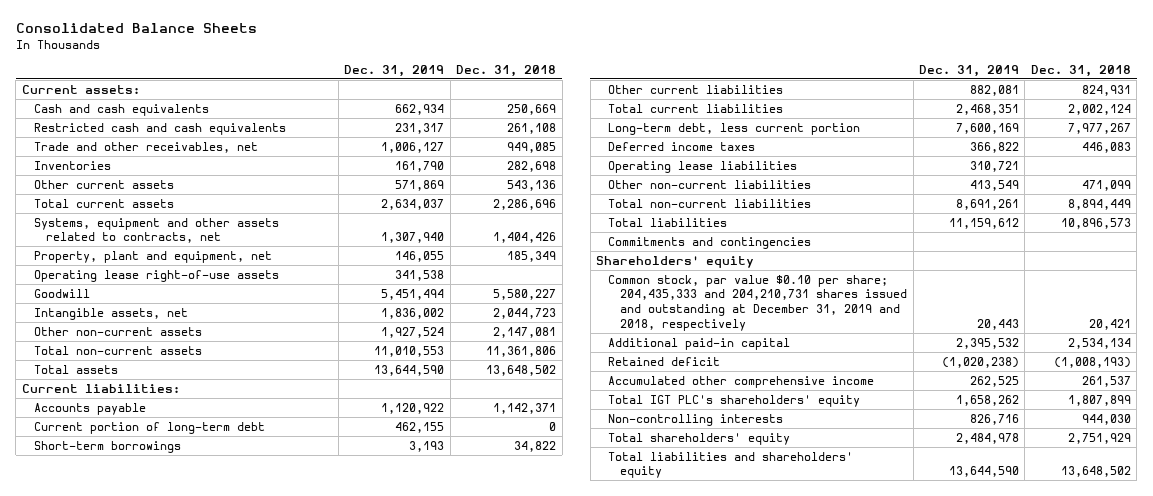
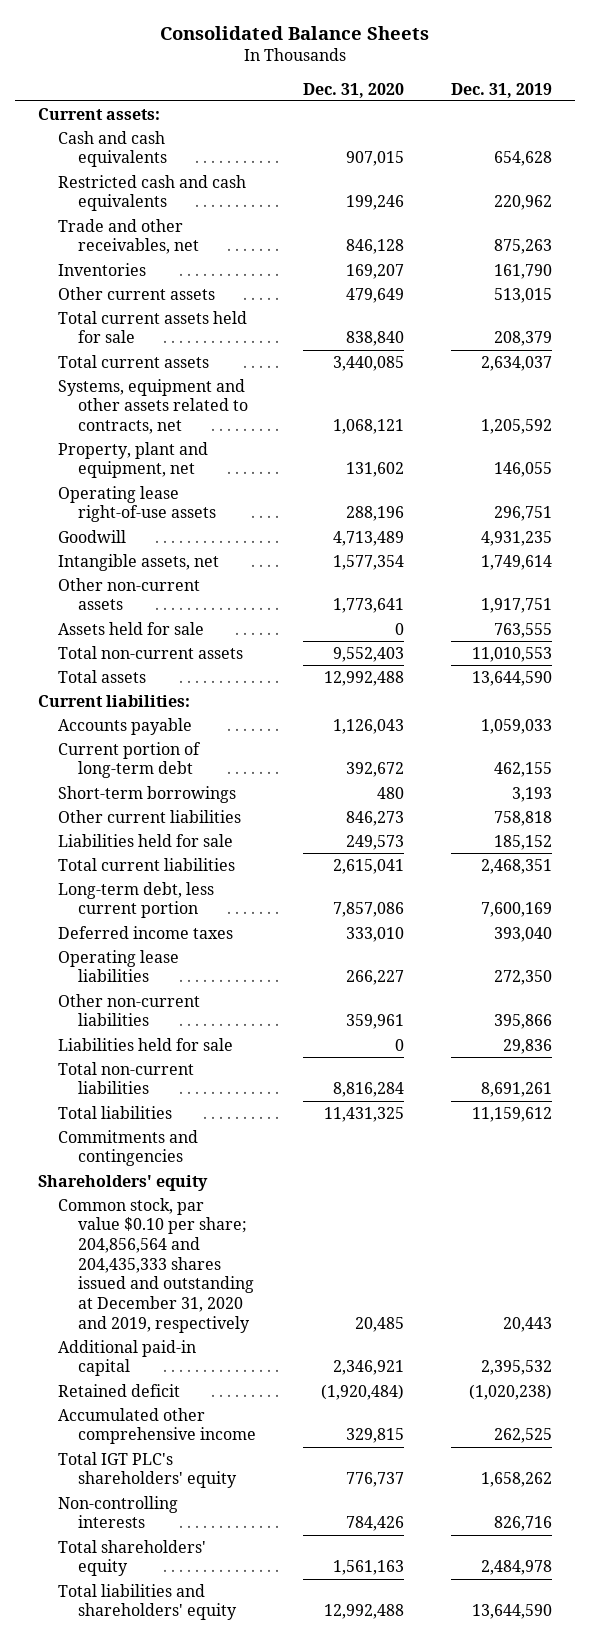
[456,64,557,77] Dec. 31, 2018 -> none
none -> [302,82,404,98] Dec. 31, 2020
[395,103,445,115] 662,934 -> [493,151,552,167] 654,628
[395,122,445,134] 231,317 -> [493,195,552,211] 220,962
[381,141,445,153] 1,006,127 -> [493,239,552,255] 875,263
[395,179,445,191] 571,869 -> [493,287,552,303] 513,015
none -> [58,310,248,344] Total current assets held for sale
[381,232,445,244] 1,307,940 -> [480,419,552,435] 1,205,592
[395,269,445,281] 341,538 -> [493,506,552,522] 296,751
[381,288,445,300] 5,451,494 -> [480,530,552,546] 4,931,235
[381,307,445,319] 1,836,002 -> [480,554,552,570] 1,749,614
[381,326,445,338] 1,927,524 -> [480,598,552,614] 1,917,751
none -> [58,621,205,635] Assets held for sale
[381,402,445,414] 1,120,922 -> [480,718,552,734] 1,059,033
[969,84,1019,96] 882,081 -> [493,810,552,826] 758,818
none -> [58,833,234,847] Liabilities held for sale
[969,141,1019,153] 366,822 -> [493,926,552,942] 393,040
[969,160,1019,172] 310,721 -> [493,970,552,986] 272,350
[969,179,1019,191] 413,549 -> [493,1014,552,1030] 395,866
none -> [58,1037,234,1051] Liabilities held for sale
[608,274,908,331] Common stock, par value $0.10 per share; 204,435,333 and 204,210,731 shares issued and outstanding at December 31, 2019 and 2018, respectively -> [58,1197,255,1333] Common stock, par value $0.10 per share; 204,856,564 and 204,435,333 shares issued and outstanding at December 31, 2020 and 2019, respectively

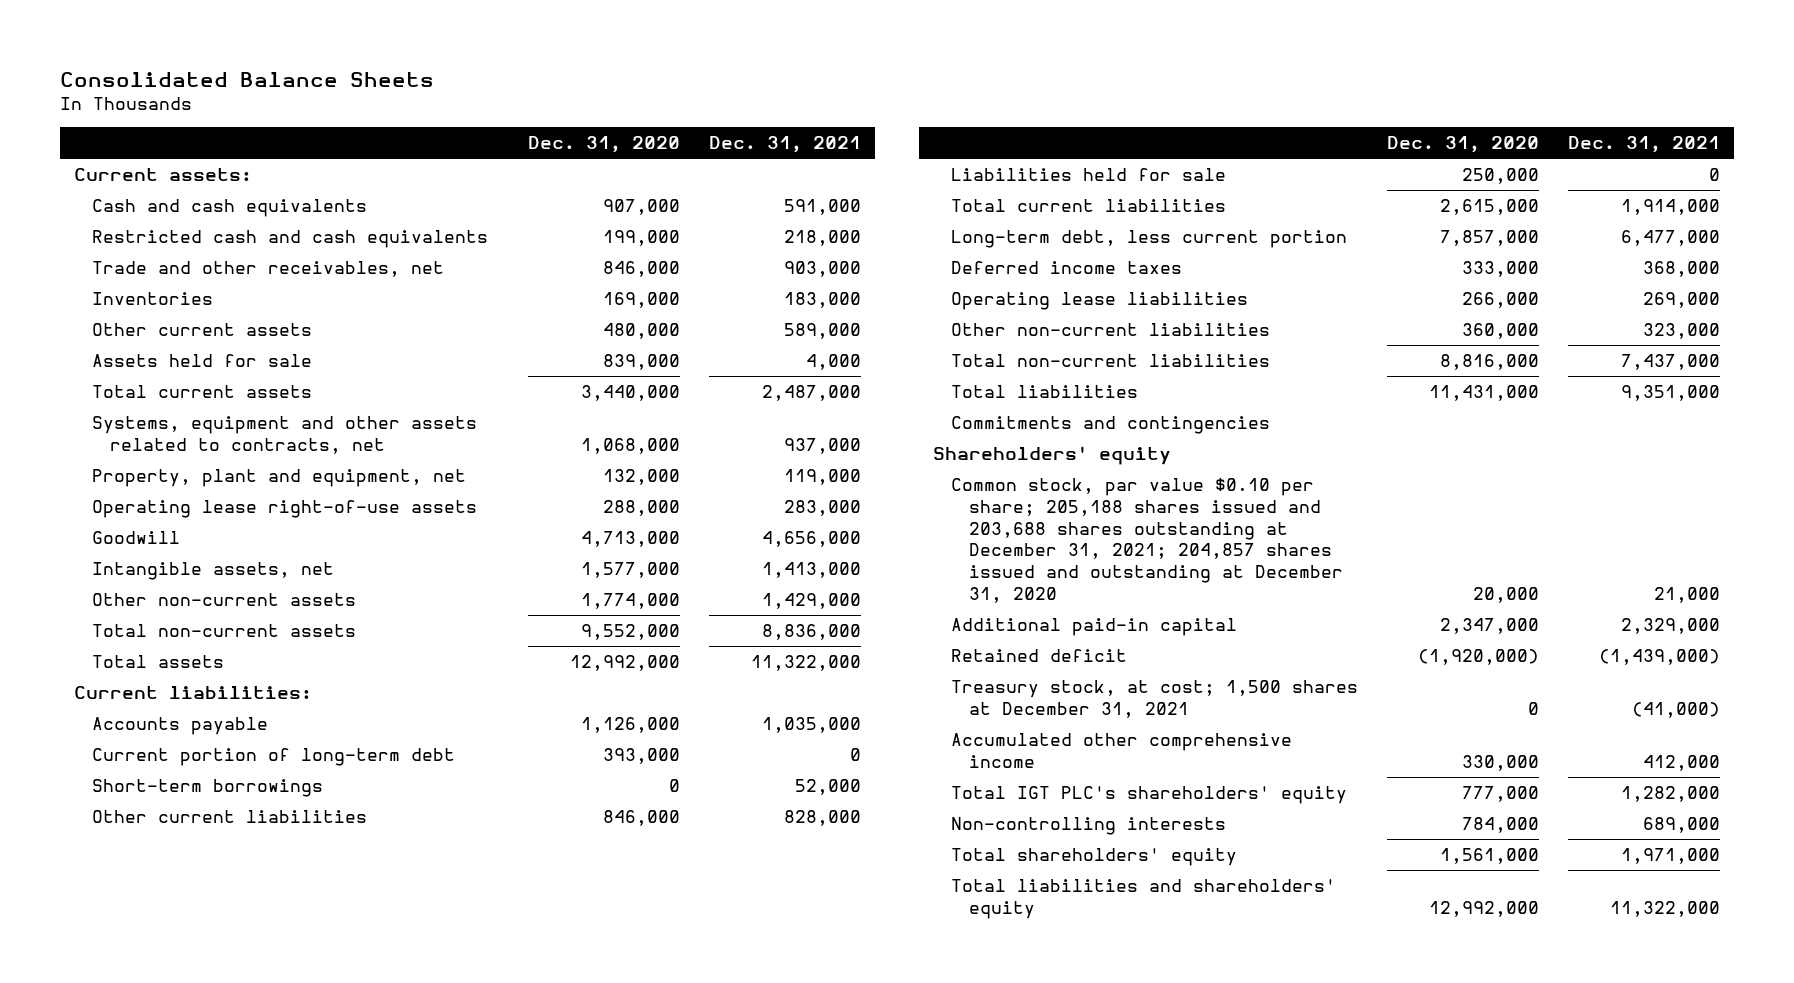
[450,82,552,98] Dec. 31, 2019 -> none
none -> [708,136,861,154] Dec. 31, 2021
[58,621,205,635] Assets held for sale -> none
[345,151,404,167] 907,015 -> [602,199,680,216] 907,000
[345,195,404,211] 199,246 -> [602,230,680,247] 199,000
[345,239,404,255] 846,128 -> [602,261,680,278] 846,000
[345,263,404,279] 169,207 -> [602,292,680,309] 169,000
[345,287,404,303] 479,649 -> [602,323,680,340] 480,000
[58,310,248,344] Total current assets held for sale -> [92,354,313,368] Assets held for sale
[345,331,404,347] 838,840 -> [602,354,680,371] 839,000
[332,355,404,371] 3,440,085 -> [580,385,680,402] 3,440,000
[332,419,404,435] 1,068,121 -> [580,437,680,454] 1,068,000
[345,462,404,478] 131,602 -> [602,469,680,486] 132,000
[345,506,404,522] 288,196 -> [602,500,680,517] 288,000
[332,530,404,546] 4,713,489 -> [580,531,680,548] 4,713,000
[332,554,404,570] 1,577,354 -> [580,562,680,579] 1,577,000
[332,598,404,614] 1,773,641 -> [580,593,680,610] 1,774,000
[332,646,404,662] 9,552,403 -> [580,624,680,641] 9,552,000
[323,670,404,686] 12,992,488 -> [569,655,680,672] 12,992,000
[58,1037,234,1051] Liabilities held for sale -> none
[332,718,404,734] 1,126,043 -> [580,717,680,734] 1,126,000
[345,762,404,778] 392,672 -> [602,748,680,765] 393,000
[376,786,404,799] 480 -> [668,779,680,793] 0
[345,810,404,826] 846,273 -> [602,810,680,827] 846,000
[345,834,404,850] 249,573 -> [1461,168,1539,185] 250,000
[332,858,404,874] 2,615,041 -> [1439,199,1539,216] 2,615,000
[332,902,404,918] 7,857,086 -> [1439,230,1539,247] 7,857,000
[345,926,404,942] 333,010 -> [1461,261,1539,278] 333,000
[345,970,404,986] 266,227 -> [1461,292,1539,309] 266,000
[345,1014,404,1030] 359,961 -> [1461,323,1539,340] 360,000
[332,1082,404,1098] 8,816,284 -> [1439,354,1539,371] 8,816,000
[323,1106,404,1122] 11,431,325 -> [1428,385,1539,402] 11,431,000
[58,1197,255,1333] Common stock, par value $0.10 per share; 204,856,564 and 204,435,333 shares issued and outstanding at December 31, 2020 and 2019, respectively -> [950,478,1343,603] Common stock, par value $0.10 per share; 205,188 shares issued and 203,688 shares outstanding at December 31, 2021; 204,857 shares issued and outstanding at December 31, 2020
[354,1316,404,1332] 20,485 -> [1472,586,1539,603] 20,000
[332,1360,404,1376] 2,346,921 -> [1439,618,1539,635] 2,347,000
[320,1383,404,1400] (1,920,484) -> [1417,649,1539,666] (1,920,000)
none -> [950,680,1358,718] Treasury stock, at cost; 1,500 shares at December 31, 2021
[345,1428,404,1444] 329,815 -> [1461,754,1539,771] 330,000
[345,1472,404,1488] 776,737 -> [1461,786,1539,803] 777,000
[345,1516,404,1532] 784,426 -> [1461,817,1539,834] 784,000
[332,1560,404,1576] 1,561,163 -> [1439,848,1539,865] 1,561,000
[323,1604,404,1620] 12,992,488 -> [1428,900,1539,917] 12,992,000

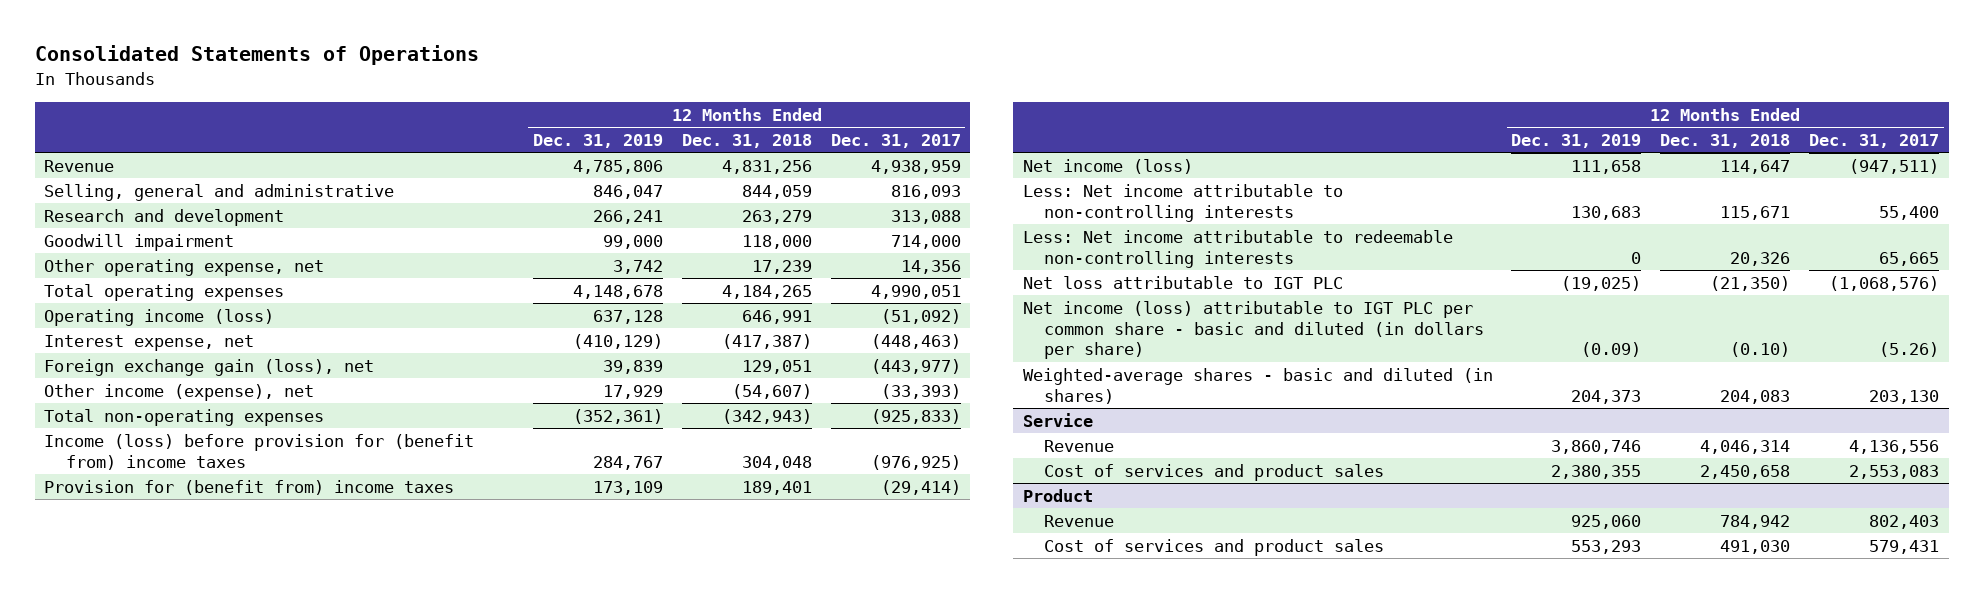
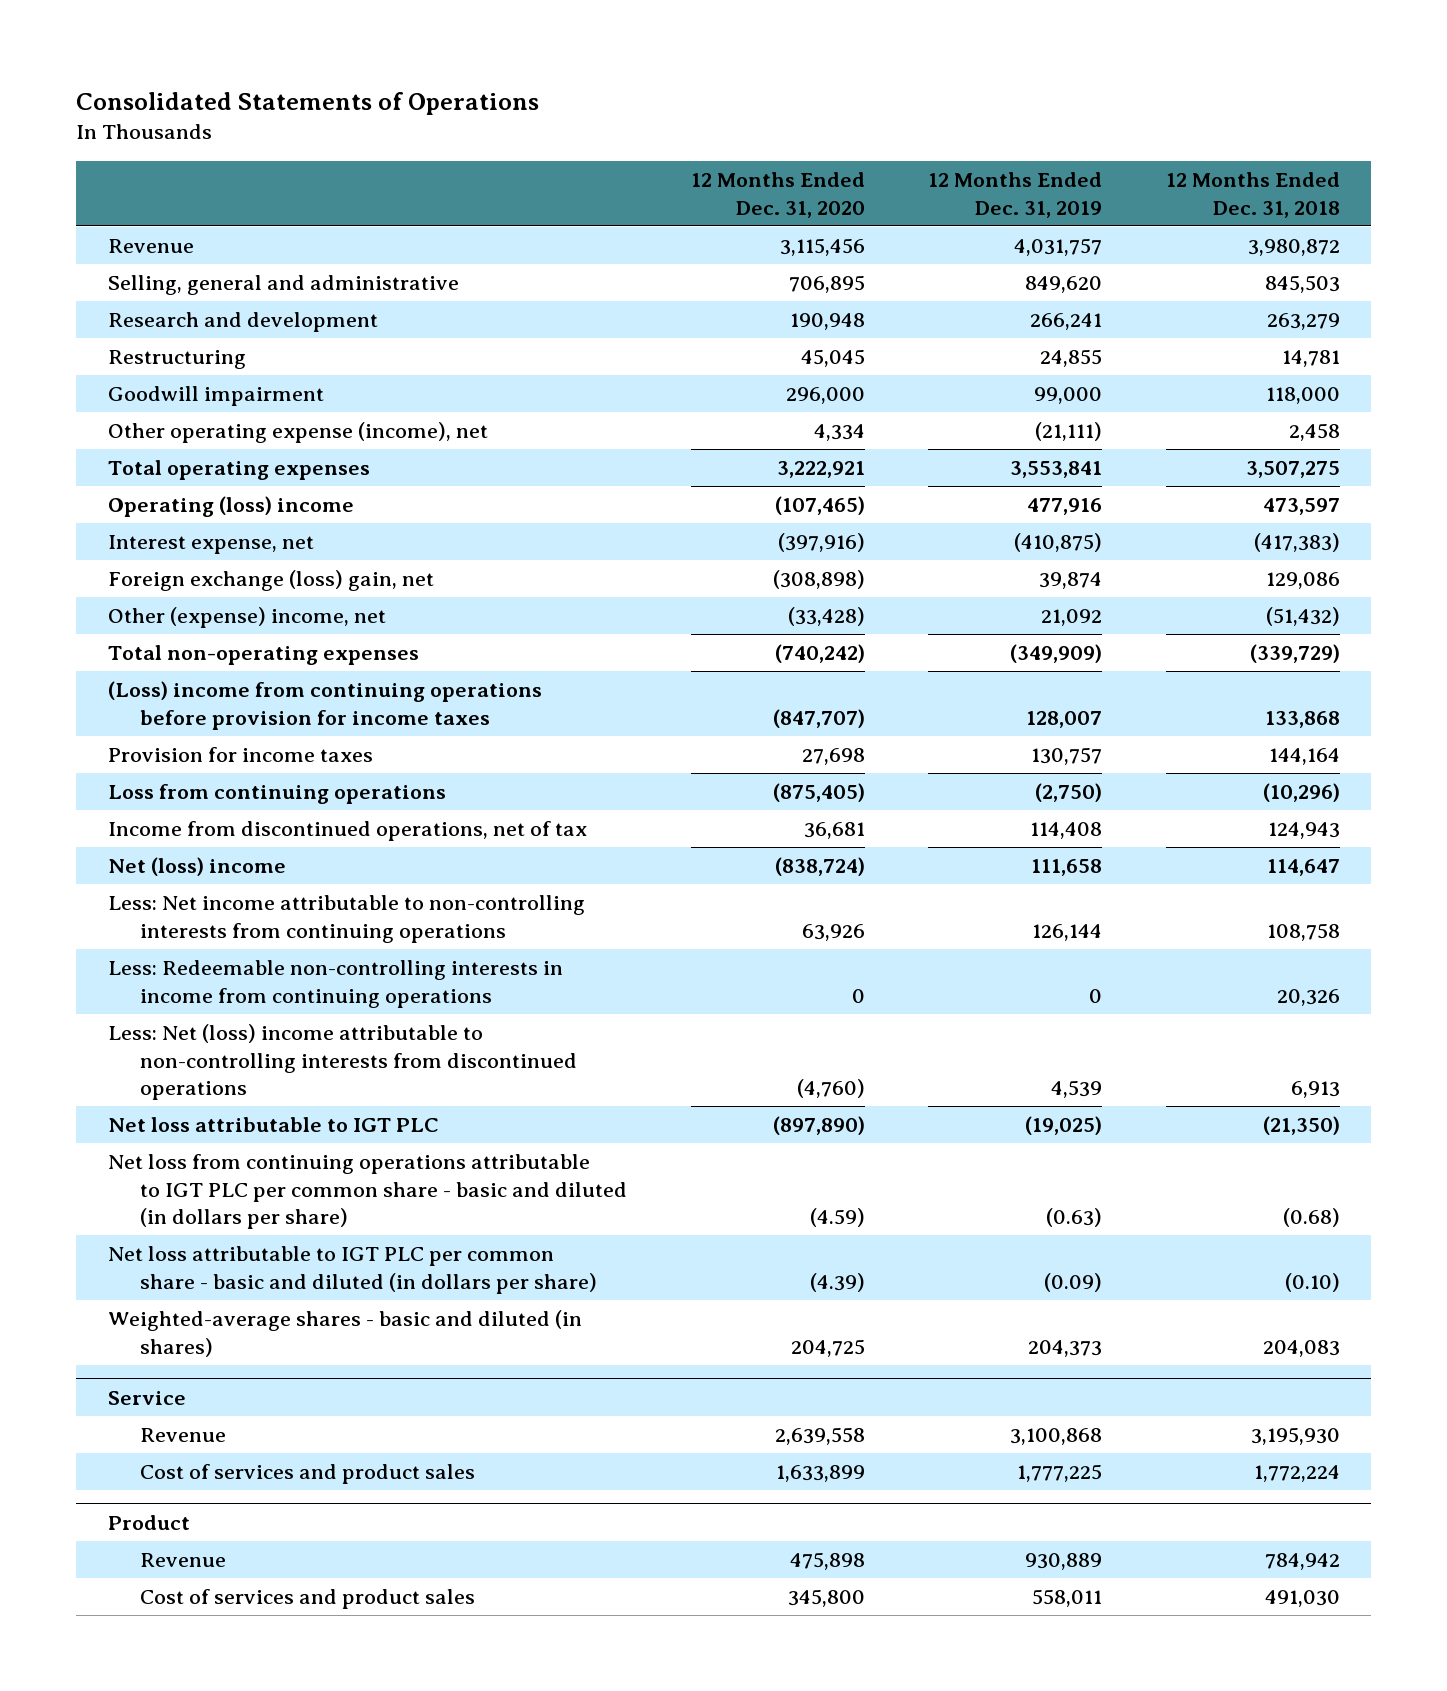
[830,133,961,148] Dec. 31, 2017 -> none
none -> [690,171,865,218] 12 Months Ended Dec. 31, 2020
[572,159,663,174] 4,785,806 -> [1014,238,1103,257] 4,031,757
[721,159,812,174] 4,831,256 -> [1247,239,1340,257] 3,980,872
[592,184,663,199] 846,047 -> [1025,276,1103,294] 849,620
[741,184,812,199] 844,059 -> [1264,275,1340,294] 845,503
none -> [107,350,246,370] Restructuring
[44,258,325,276] Other operating expense, net -> [107,422,488,444] Other operating expense (income), net
[612,259,663,274] 3,742 -> [1035,422,1103,442] (21,111)
[751,259,812,274] 17,239 -> [1288,423,1340,442] 2,458
[572,284,663,299] 4,148,678 -> [1010,461,1103,479] 3,553,841
[721,284,812,299] 4,184,265 -> [1245,461,1340,479] 3,507,275
[44,308,275,326] Operating income (loss) -> [107,496,354,518] Operating (loss) income
[592,309,663,324] 637,128 -> [1027,498,1103,516] 477,916
[741,309,812,324] 646,991 -> [1262,498,1340,516] 473,597
[572,333,663,349] (410,129) -> [1014,533,1103,553] (410,875)
[721,333,812,349] (417,387) -> [1253,533,1340,553] (417,383)
[44,358,375,376] Foreign exchange gain (loss), net -> [107,570,434,592] Foreign exchange (loss) gain, net
[602,359,663,374] 39,839 -> [1039,572,1103,590] 39,874
[741,359,812,374] 129,051 -> [1265,572,1340,590] 129,086
[44,383,315,401] Other income (expense), net -> [107,607,386,629] Other (expense) income, net
[602,384,663,399] 17,929 -> [1041,609,1103,627] 21,092
[731,383,812,399] (54,607) -> [1265,607,1340,627] (51,432)
[572,408,663,424] (352,361) -> [1010,644,1103,664] (349,909)
[721,408,812,424] (342,943) -> [1249,644,1340,664] (339,729)
[44,433,475,470] Income (loss) before provision for (benefit from) income taxes -> [107,681,542,730] (Loss) income from continuing operations before provision for income taxes
[592,455,663,470] 284,767 -> [1026,710,1103,728] 128,007
[741,455,812,470] 304,048 -> [1264,710,1340,728] 133,868
[44,479,455,495] Provision for (benefit from) income taxes -> [107,747,373,763] Provision for income taxes
[592,480,663,495] 173,109 -> [1031,747,1103,766] 130,757
[741,480,812,495] 189,401 -> [1268,748,1340,766] 144,164
none -> [107,784,446,805] Loss from continuing operations
none -> [107,821,587,842] Income from discontinued operations, net of tax
[1022,158,1193,174] Net income (loss) -> [107,857,286,877] Net (loss) income
[1022,183,1343,222] Less: Net income attributable to non-controlling interests -> [107,895,585,943] Less: Net income attributable to non-controlling interests from continuing operations
[1571,205,1642,220] 130,683 -> [1032,923,1103,941] 126,144
[1720,205,1791,220] 115,671 -> [1266,922,1340,941] 108,758
[1022,229,1453,268] Less: Net income attributable to redeemable non-controlling interests -> [107,960,563,1008] Less: Redeemable non-controlling interests in income from continuing operations
none -> [107,1024,578,1101] Less: Net (loss) income attributable to non-controlling interests from discontinued operations
none -> [107,1154,628,1230] Net loss from continuing operations attributable to IGT PLC per common share - basic and diluted (in dollars per share)
[1022,300,1485,360] Net income (loss) attributable to IGT PLC per common share - basic and diluted (in dollars per share) -> [107,1246,598,1294] Net loss attributable to IGT PLC per common share - basic and diluted (in dollars per share)
[1551,439,1642,454] 3,860,746 -> [1010,1428,1103,1446] 3,100,868
[1700,439,1791,454] 4,046,314 -> [1250,1427,1340,1446] 3,195,930
[1551,464,1642,479] 2,380,355 -> [1017,1464,1103,1483] 1,777,225
[1700,464,1791,479] 2,450,658 -> [1253,1465,1340,1483] 1,772,224
[1571,514,1642,529] 925,060 -> [1025,1553,1103,1571] 930,889
[1571,539,1642,554] 553,293 -> [1032,1589,1103,1608] 558,011

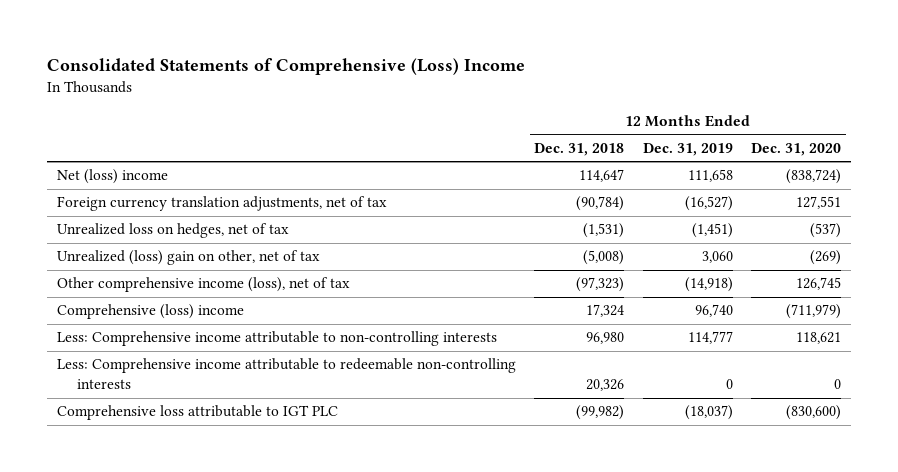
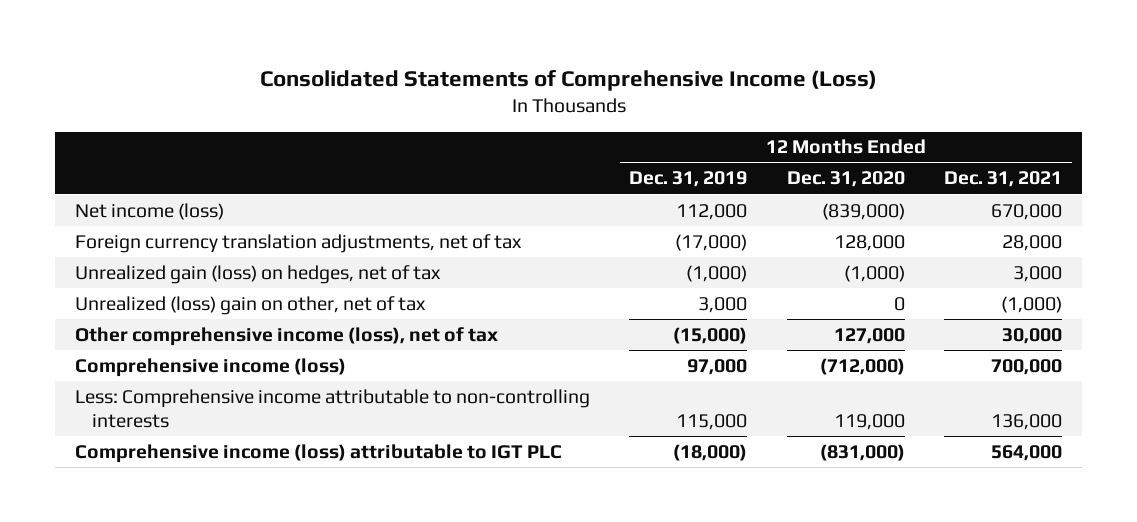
[47,58,526,76] Consolidated Statements of Comprehensive (Loss) Income -> [259,69,877,91] Consolidated Statements of Comprehensive Income (Loss)
[534,142,625,156] Dec. 31, 2018 -> none
none -> [944,171,1063,188] Dec. 31, 2021
[56,358,516,390] Less: Comprehensive income attributable to redeemable non-controlling interests -> none
[56,169,168,185] Net (loss) income -> [75,202,225,220] Net income (loss)
[687,169,733,183] 111,658 -> [676,203,748,220] 112,000
[786,169,842,185] (838,724) -> [821,202,905,220] (839,000)
[684,196,733,212] (16,527) -> [675,233,748,251] (17,000)
[796,196,842,210] 127,551 -> [833,234,905,251] 128,000
[56,223,289,239] Unrealized loss on hedges, net of tax -> [75,264,442,284] Unrealized gain (loss) on hedges, net of tax
[691,223,733,239] (1,451) -> [686,264,748,282] (1,000)
[810,223,842,239] (537) -> [843,264,905,282] (1,000)
[701,251,733,264] 3,060 -> [698,296,748,313] 3,000
[810,250,842,266] (269) -> [893,296,905,311] 0
[684,277,733,293] (14,918) -> [673,326,748,344] (15,000)
[796,277,842,291] 126,745 -> [833,327,905,344] 127,000
[56,304,244,320] Comprehensive (loss) income -> [75,357,347,377] Comprehensive income (loss)
[694,304,733,318] 96,740 -> [687,358,748,375] 97,000
[786,304,842,320] (711,979) -> [819,357,905,375] (712,000)
[687,331,733,345] 114,777 -> [676,414,748,431] 115,000
[796,332,842,345] 118,621 -> [833,414,905,431] 119,000
[56,405,338,421] Comprehensive loss attributable to IGT PLC -> [75,443,563,463] Comprehensive income (loss) attributable to IGT PLC
[684,405,733,421] (18,037) -> [673,443,748,461] (18,000)
[786,405,842,421] (830,600) -> [819,443,905,461] (831,000)

